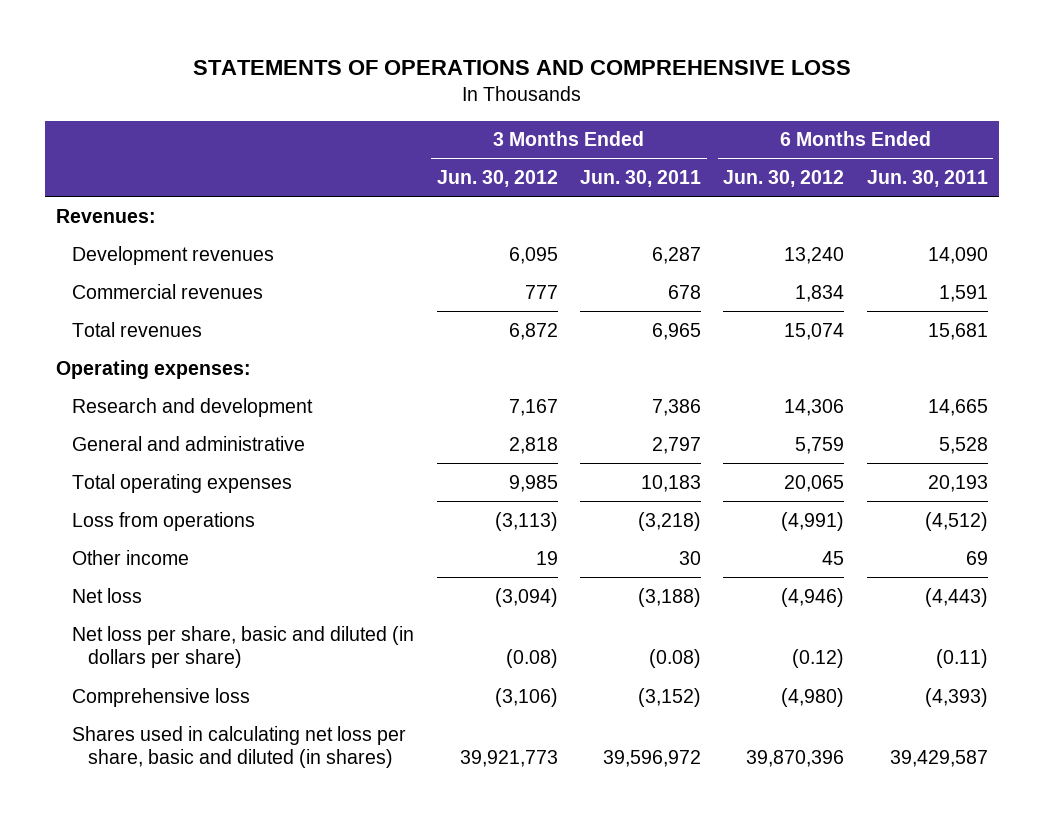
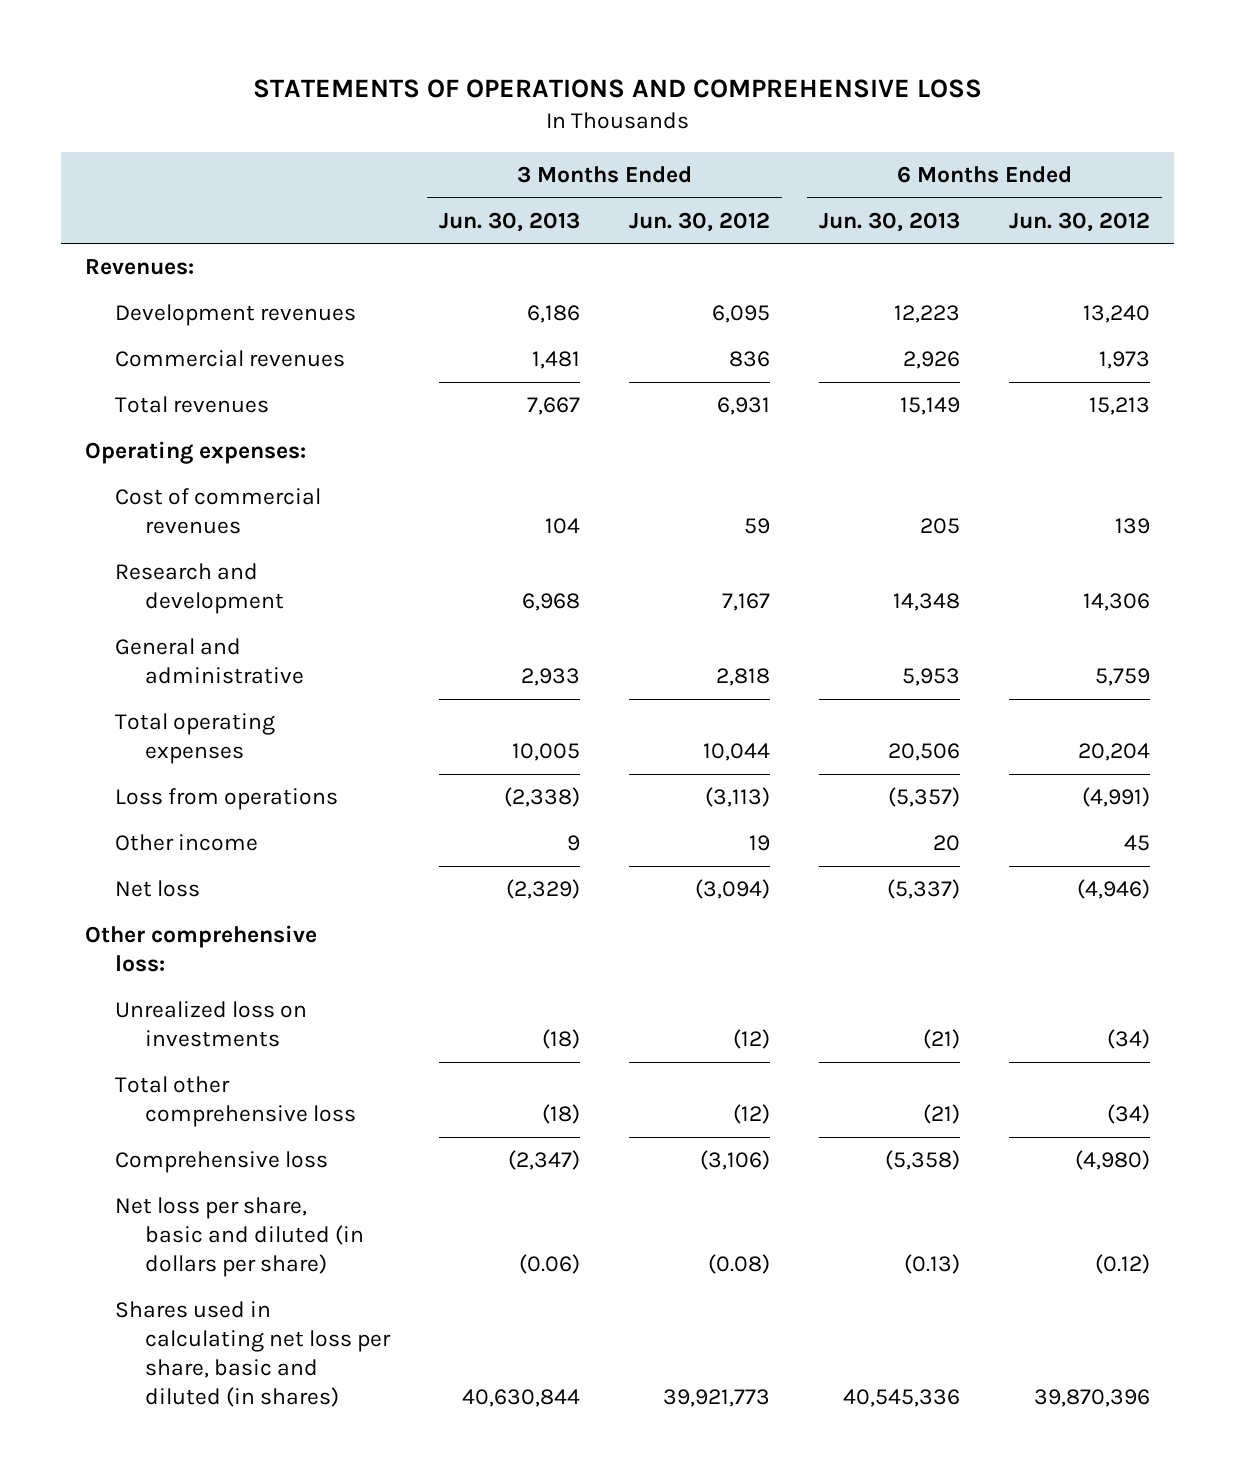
[580,170,702,188] Jun. 30, 2011 -> none
[866,170,988,188] Jun. 30, 2011 -> none
none -> [439,211,581,232] Jun. 30, 2013
none -> [819,211,961,232] Jun. 30, 2013
[524,284,558,299] 777 -> [729,351,771,368] 836
[795,284,845,302] 1,834 -> [1099,351,1151,370] 1,973
[508,322,558,340] 6,872 -> [717,397,771,416] 6,931
[784,322,845,340] 15,074 -> [1089,397,1151,416] 15,213
none -> [115,488,322,535] Cost of commercial revenues
[508,474,558,492] 9,985 -> [703,743,771,762] 10,044
[784,474,845,492] 20,065 -> [1078,743,1151,762] 20,204
none -> [85,925,318,973] Other comprehensive loss:
none -> [115,1001,308,1048] Unrealized loss on investments
none -> [115,1076,357,1128] Total other comprehensive loss
[72,625,415,669] Net loss per share, basic and diluted (in dollars per share) -> [115,1197,365,1278] Net loss per share, basic and diluted (in dollars per share)

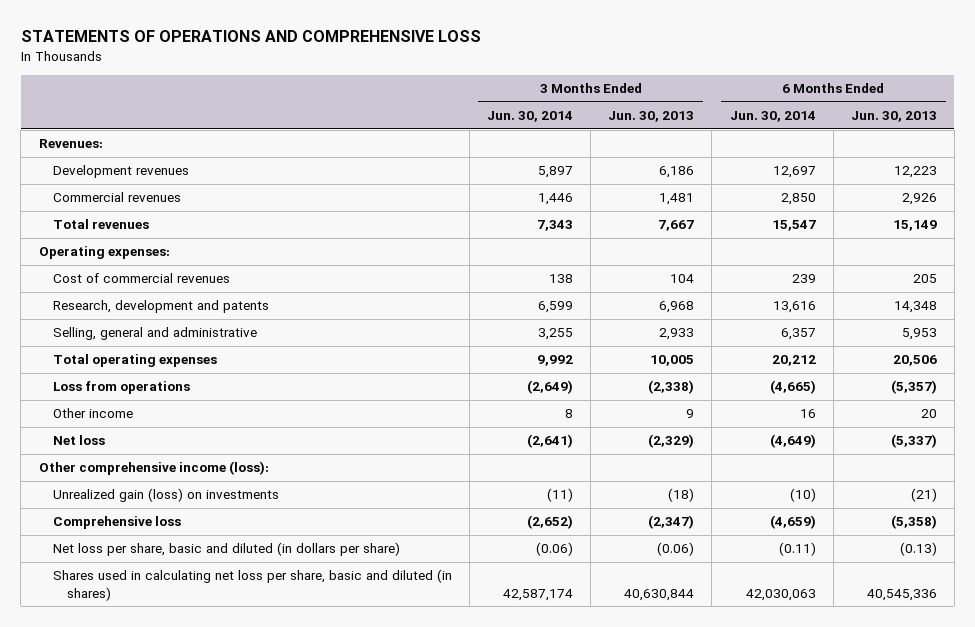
[629,211,771,232] Jun. 30, 2012 -> none
[1009,211,1151,232] Jun. 30, 2012 -> none
none -> [487,111,574,123] Jun. 30, 2014
none -> [729,111,816,123] Jun. 30, 2014
[115,563,285,615] Research and development -> [52,300,269,314] Research, development and patents
[115,638,305,685] General and administrative -> [52,327,257,341] Selling, general and administrative
[115,1076,357,1128] Total other comprehensive loss -> none
[85,925,318,973] Other comprehensive loss: -> [38,461,269,476] Other comprehensive income (loss):
[115,1001,308,1048] Unrealized loss on investments -> [52,488,279,503] Unrealized gain (loss) on investments

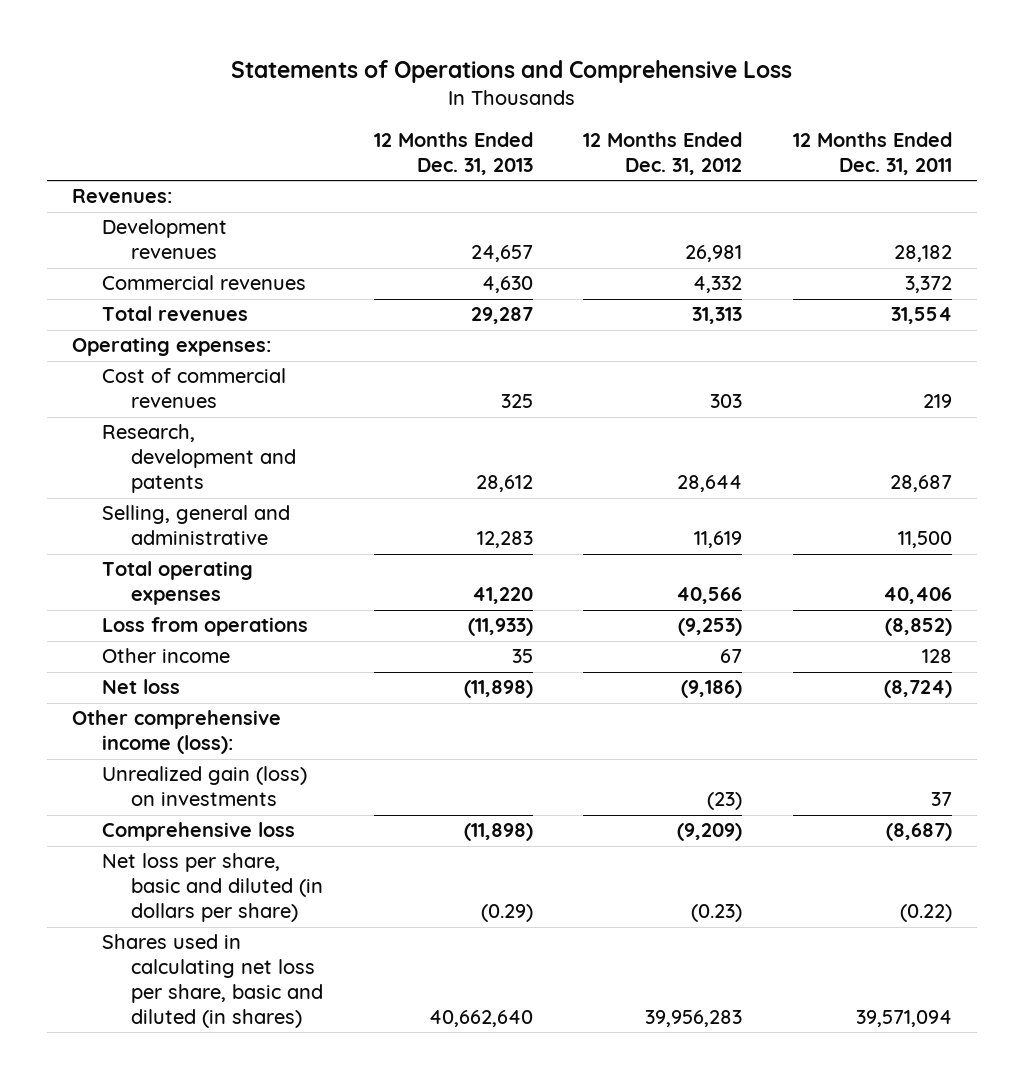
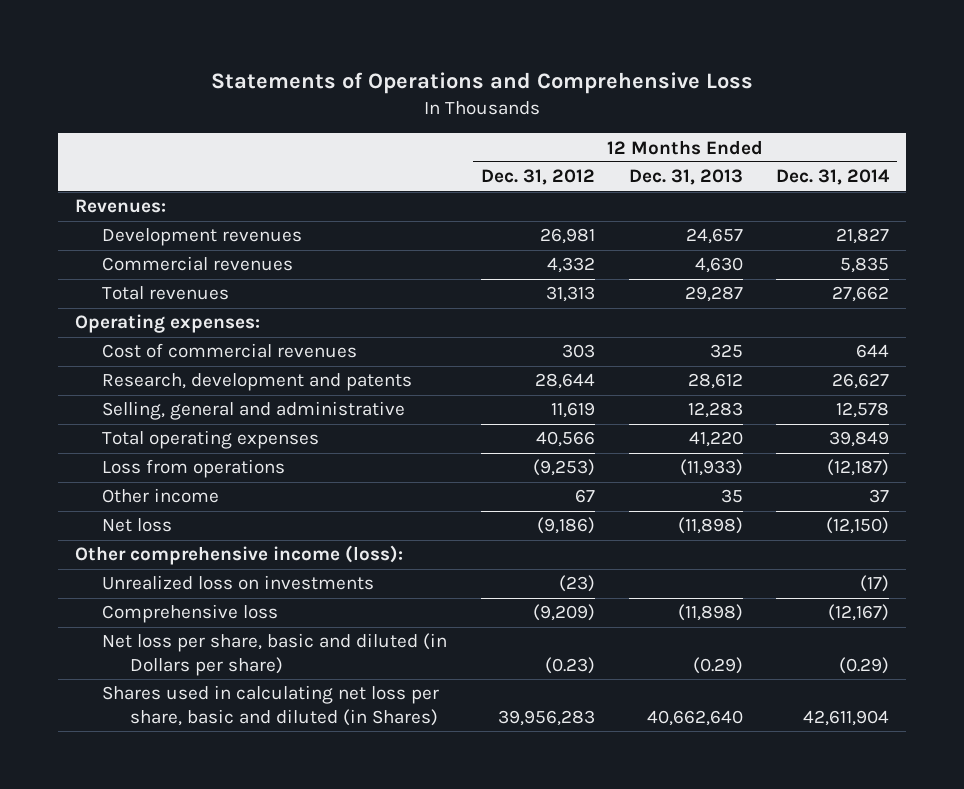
[793,132,953,176] 12 Months Ended Dec. 31, 2011 -> none
none -> [776,169,891,186] Dec. 31, 2014
[101,766,307,807] Unrealized gain (loss) on investments -> [102,575,375,591] Unrealized loss on investments
[101,853,324,923] Net loss per share, basic and diluted (in dollars per share) -> [102,633,448,676] Net loss per share, basic and diluted (in Dollars per share)
[101,934,324,1029] Shares used in calculating net loss per share, basic and diluted (in shares) -> [102,685,440,726] Shares used in calculating net loss per share, basic and diluted (in Shares)

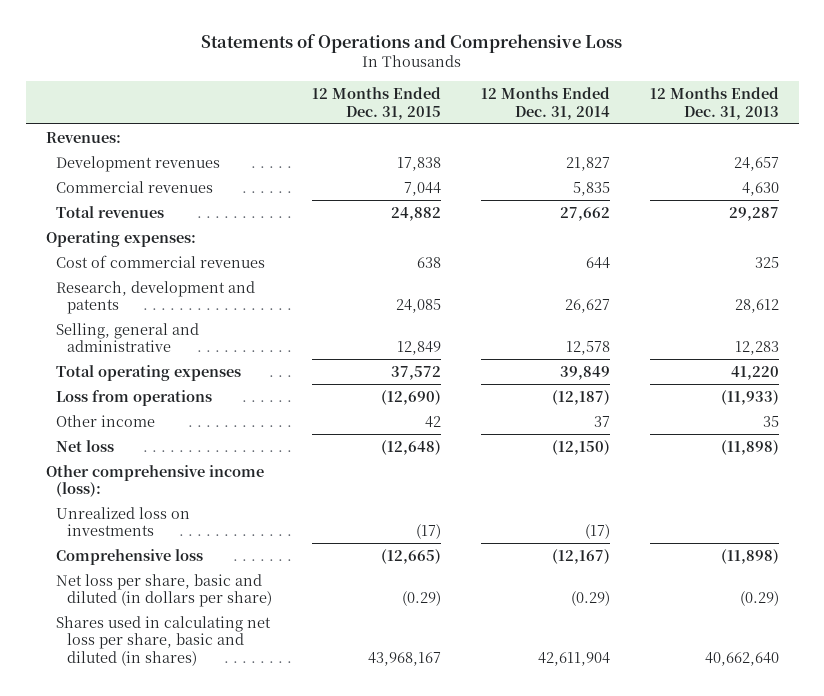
[480,169,595,186] Dec. 31, 2012 -> none
none -> [311,86,441,120] 12 Months Ended Dec. 31, 2015
[102,633,448,676] Net loss per share, basic and diluted (in Dollars per share) -> [56,573,272,608] Net loss per share, basic and diluted (in dollars per share)
[102,685,440,726] Shares used in calculating net loss per share, basic and diluted (in Shares) -> [56,615,272,666] Shares used in calculating net loss per share, basic and diluted (in shares)

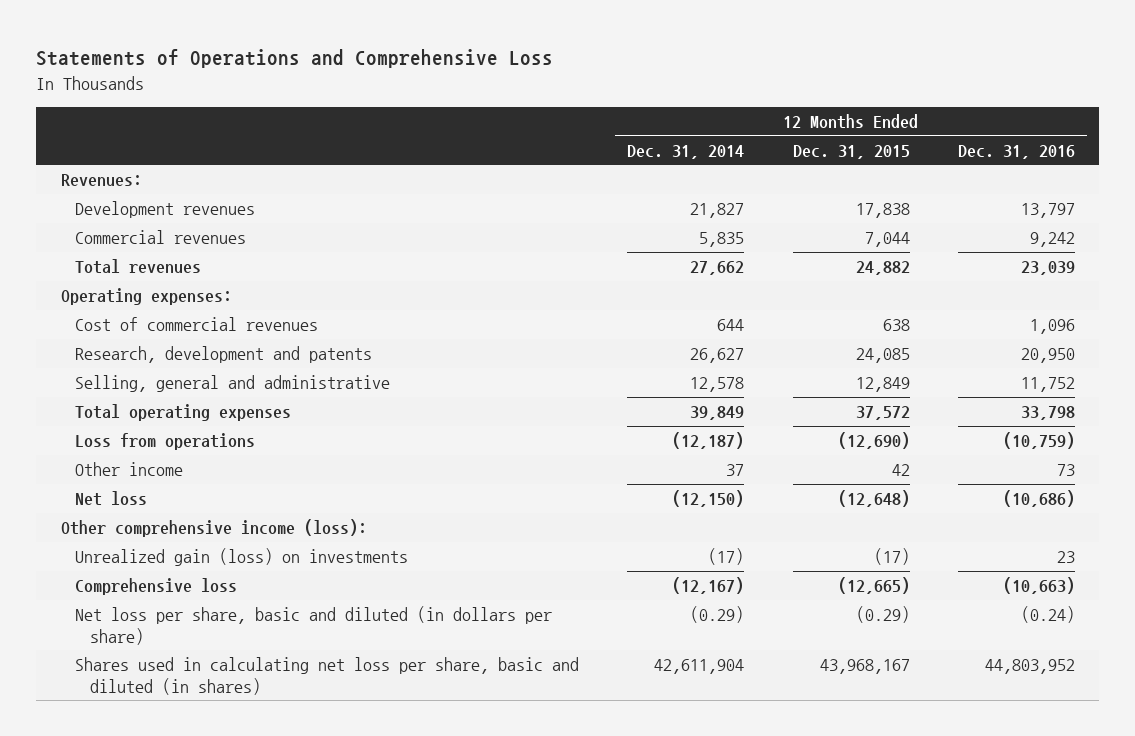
[649,86,779,120] 12 Months Ended Dec. 31, 2013 -> none
none -> [957,144,1075,159] Dec. 31, 2016
[56,506,191,537] Unrealized loss on investments -> [75,548,409,567] Unrealized gain (loss) on investments

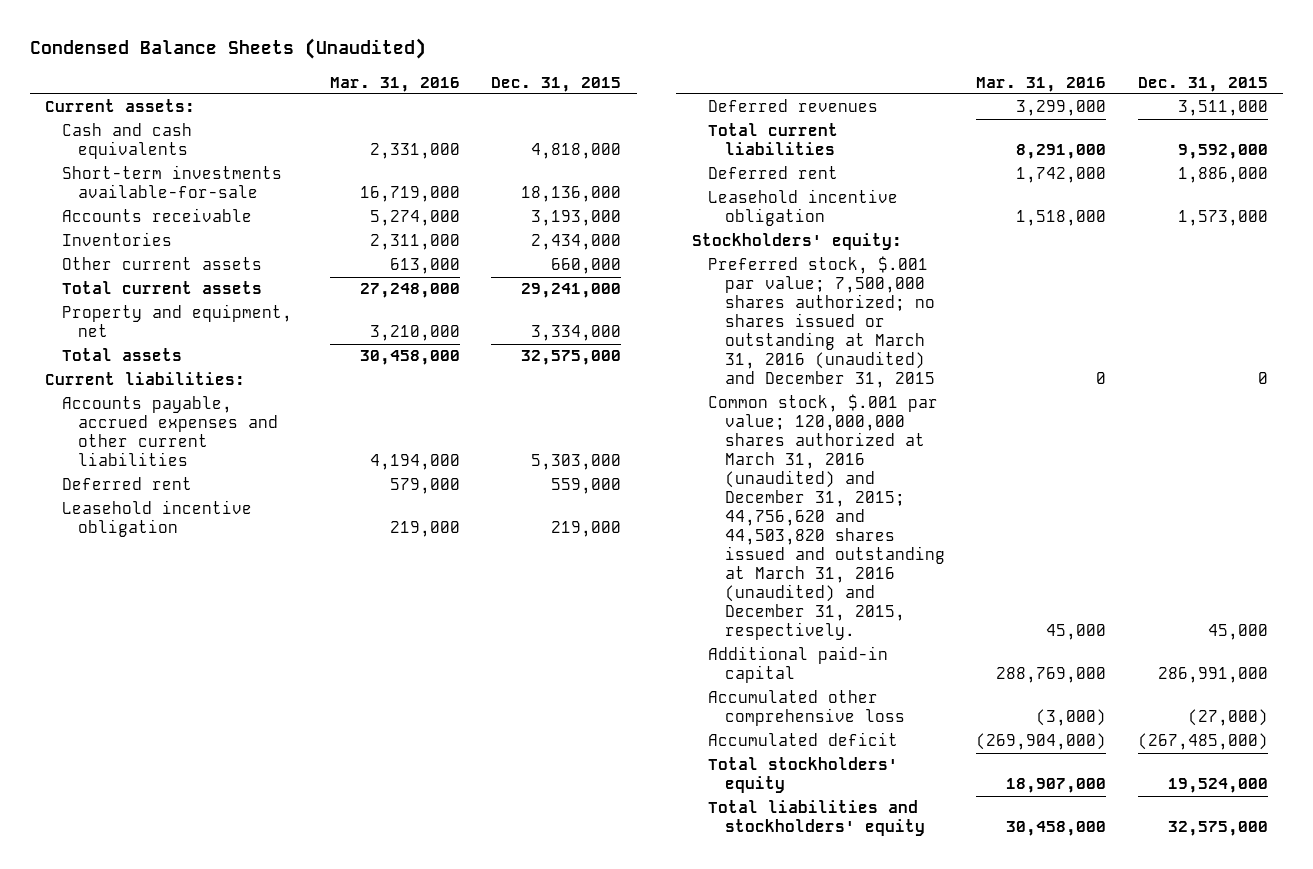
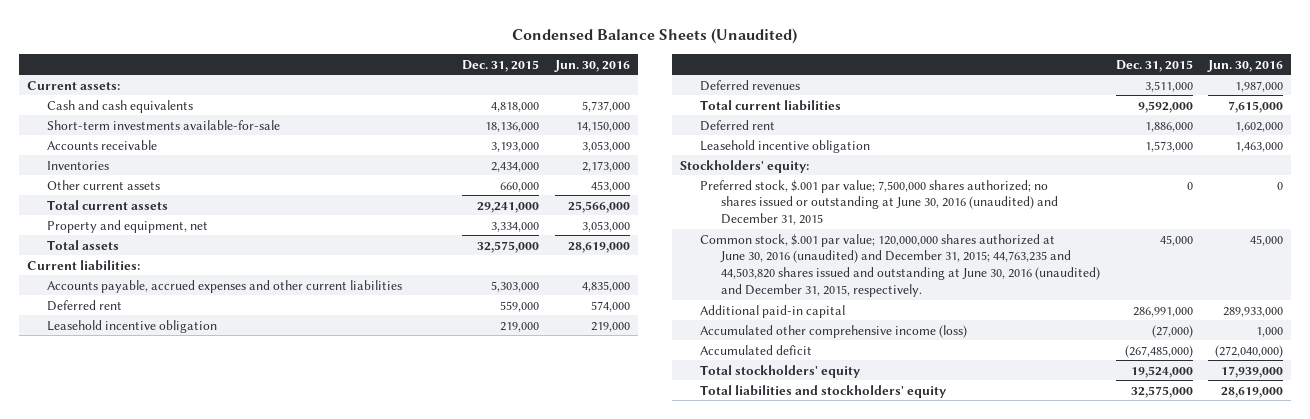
[329,76,460,92] Mar. 31, 2016 -> none
none -> [553,59,630,72] Jun. 30, 2016
[708,256,935,389] Preferred stock, $.001 par value; 7,500,000 shares authorized; no shares issued or outstanding at March 31, 2016 (unaudited) and December 31, 2015 -> [700,179,1059,226] Preferred stock, $.001 par value; 7,500,000 shares authorized; no shares issued or outstanding at June 30, 2016 (unaudited) and December 31, 2015
[708,394,945,641] Common stock, $.001 par value; 120,000,000 shares authorized at March 31, 2016 (unaudited) and December 31, 2015; 44,756,620 and 44,503,820 shares issued and outstanding at March 31, 2016 (unaudited) and December 31, 2015, respectively. -> [700,233,1101,298] Common stock, $.001 par value; 120,000,000 shares authorized at June 30, 2016 (unaudited) and December 31, 2015; 44,763,235 and 44,503,820 shares issued and outstanding at June 30, 2016 (unaudited) and December 31, 2015, respectively.
[708,690,905,727] Accumulated other comprehensive loss -> [700,324,968,338] Accumulated other comprehensive income (loss)

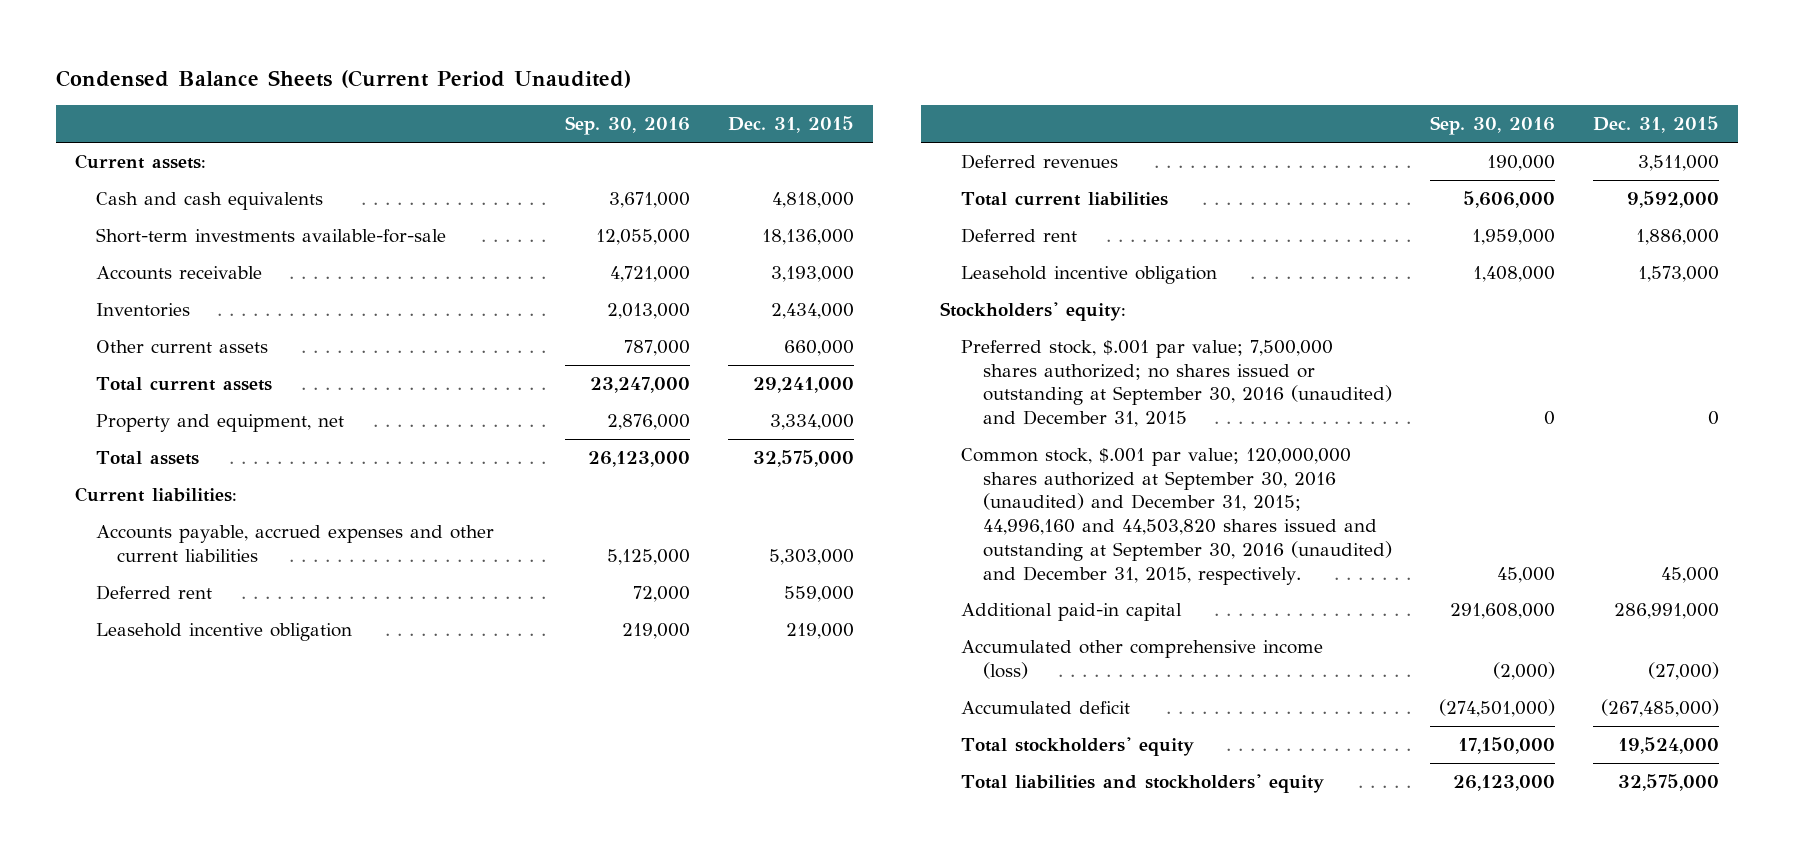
[511,28,797,45] Condensed Balance Sheets (Unaudited) -> [56,70,632,89] Condensed Balance Sheets (Current Period Unaudited)
[553,59,630,72] Jun. 30, 2016 -> none
none -> [564,116,690,136] Sep. 30, 2016
[700,179,1059,226] Preferred stock, $.001 par value; 7,500,000 shares authorized; no shares issued or outstanding at June 30, 2016 (unaudited) and December 31, 2015 -> [961,340,1392,428] Preferred stock, $.001 par value; 7,500,000 shares authorized; no shares issued or outstanding at September 30, 2016 (unaudited) and December 31, 2015
[700,233,1101,298] Common stock, $.001 par value; 120,000,000 shares authorized at June 30, 2016 (unaudited) and December 31, 2015; 44,763,235 and 44,503,820 shares issued and outstanding at June 30, 2016 (unaudited) and December 31, 2015, respectively. -> [961,448,1392,585] Common stock, $.001 par value; 120,000,000 shares authorized at September 30, 2016 (unaudited) and December 31, 2015; 44,996,160 and 44,503,820 shares issued and outstanding at September 30, 2016 (unaudited) and December 31, 2015, respectively.

